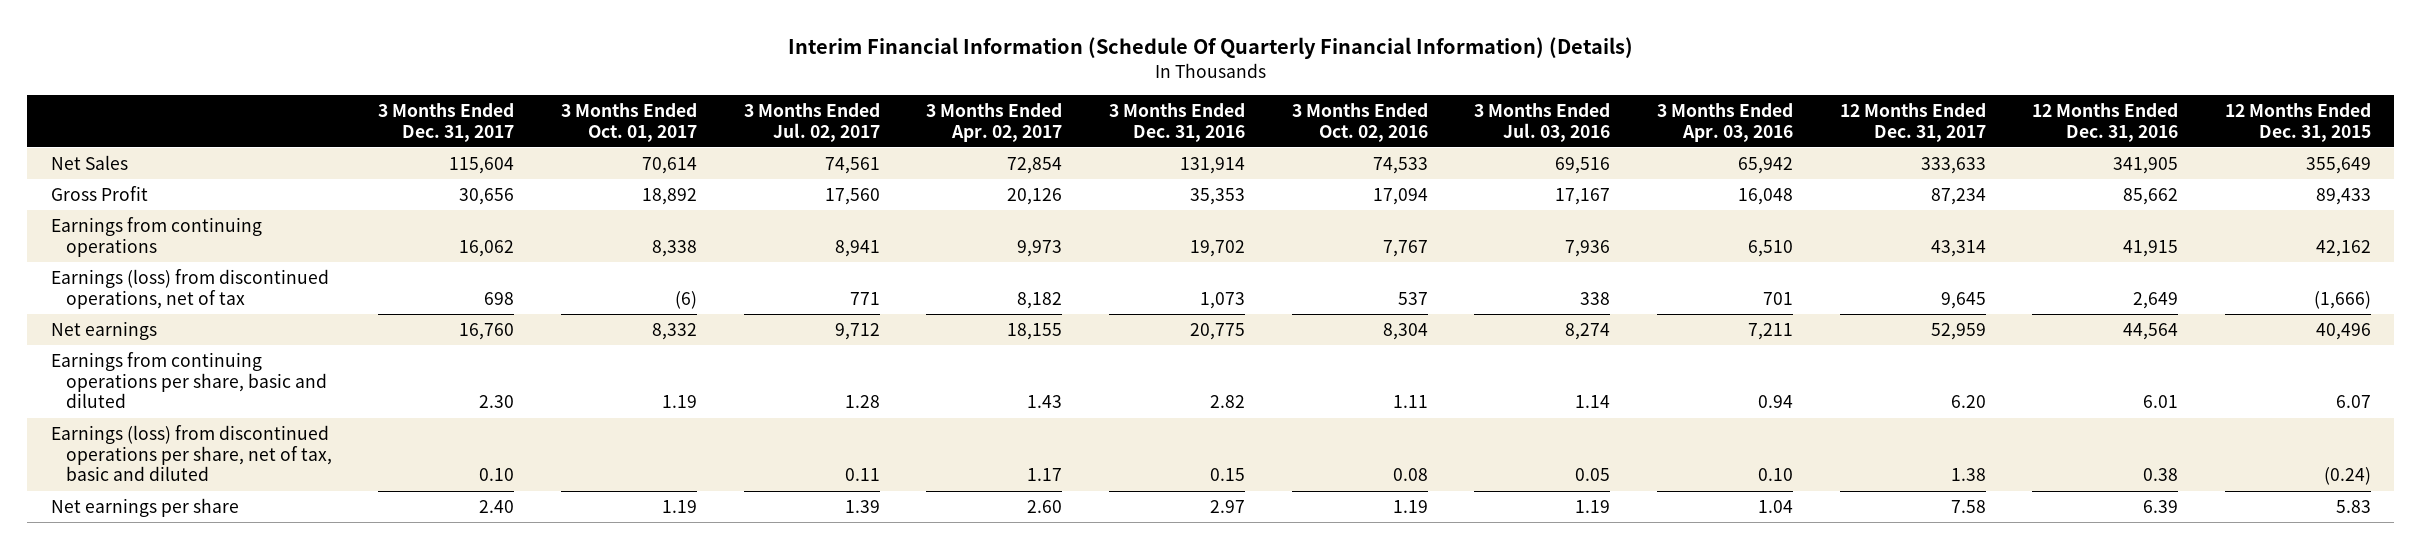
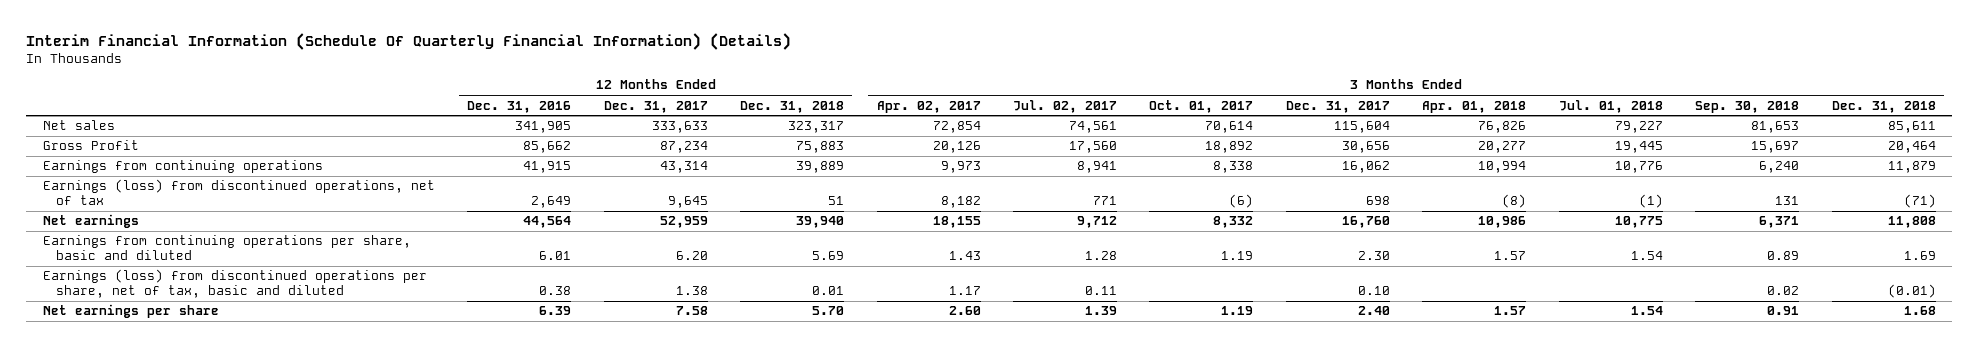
[1108,102,1245,142] 3 Months Ended Dec. 31, 2016 -> none
[1291,102,1428,142] 3 Months Ended Oct. 02, 2016 -> none
[1474,102,1611,142] 3 Months Ended Jul. 03, 2016 -> none
[1656,102,1793,142] 3 Months Ended Apr. 03, 2016 -> none
[2224,102,2371,142] 12 Months Ended Dec. 31, 2015 -> none
none -> [740,100,845,113] Dec. 31, 2018
none -> [1422,100,1527,113] Apr. 01, 2018
none -> [1558,99,1663,113] Jul. 01, 2018
none -> [1695,100,1800,113] Sep. 30, 2018
none -> [1831,100,1936,113] Dec. 31, 2018
[50,155,128,171] Net Sales -> [42,120,115,131] Net sales

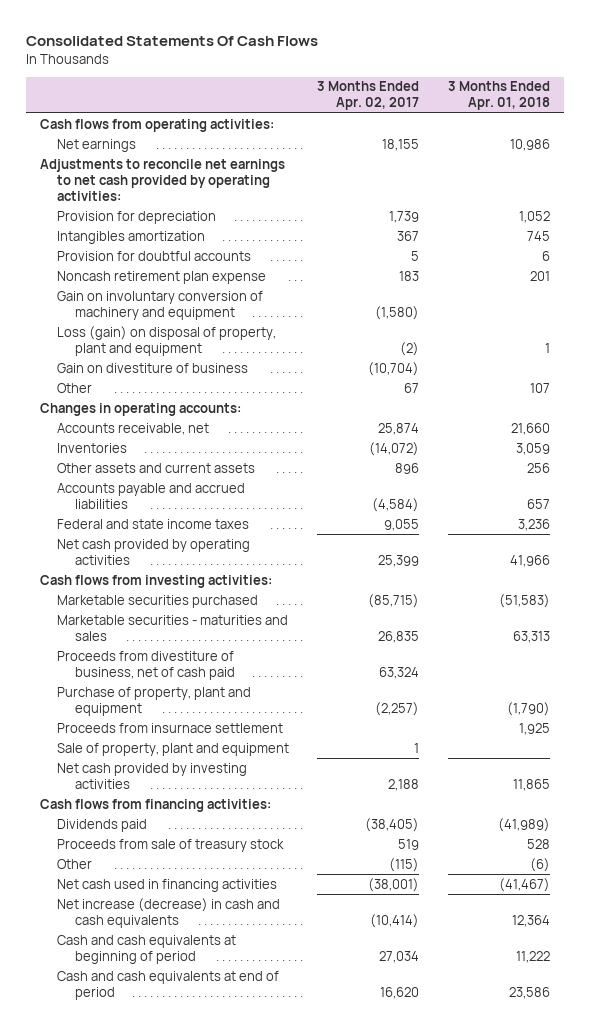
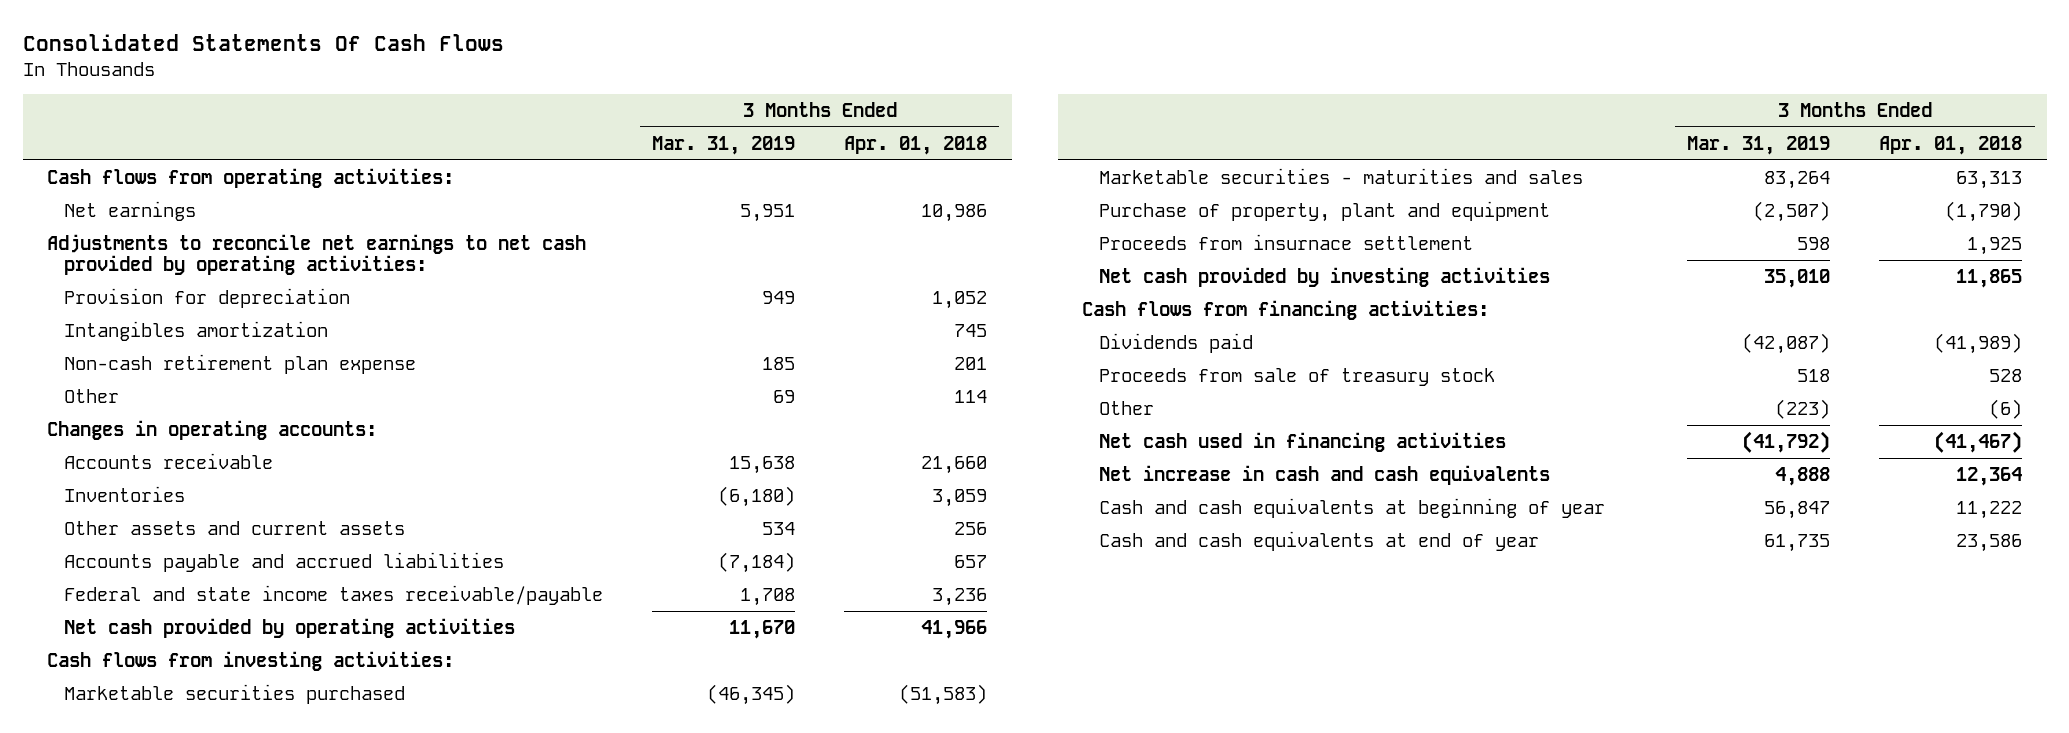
[317,81,420,111] 3 Months Ended Apr. 02, 2017 -> none
none -> [652,135,796,155] Mar. 31, 2019
[57,250,252,261] Provision for doubtful accounts -> none
[57,290,264,320] Gain on involuntary conversion of machinery and equipment -> none
[57,325,277,356] Loss (gain) on disposal of property, plant and equipment -> none
[57,362,249,373] Gain on divestiture of business -> none
[57,270,267,284] Noncash retirement plan expense -> [64,353,417,374] Non-cash retirement plan expense
[529,382,550,393] 107 -> [954,389,988,403] 114
[57,422,210,435] Accounts receivable, net -> [64,452,274,469] Accounts receivable
[57,518,250,529] Federal and state income taxes -> [64,584,604,605] Federal and state income taxes receivable/payable
[57,650,235,680] Proceeds from divestiture of business, net of cash paid -> none
[57,742,290,756] Sale of property, plant and equipment -> none
[57,897,281,928] Net increase (decrease) in cash and cash equivalents -> [1099,464,1551,485] Net increase in cash and cash equivalents
[57,934,237,964] Cash and cash equivalents at beginning of period -> [1099,497,1606,518] Cash and cash equivalents at beginning of year
[57,970,280,1000] Cash and cash equivalents at end of period -> [1099,530,1540,551] Cash and cash equivalents at end of year

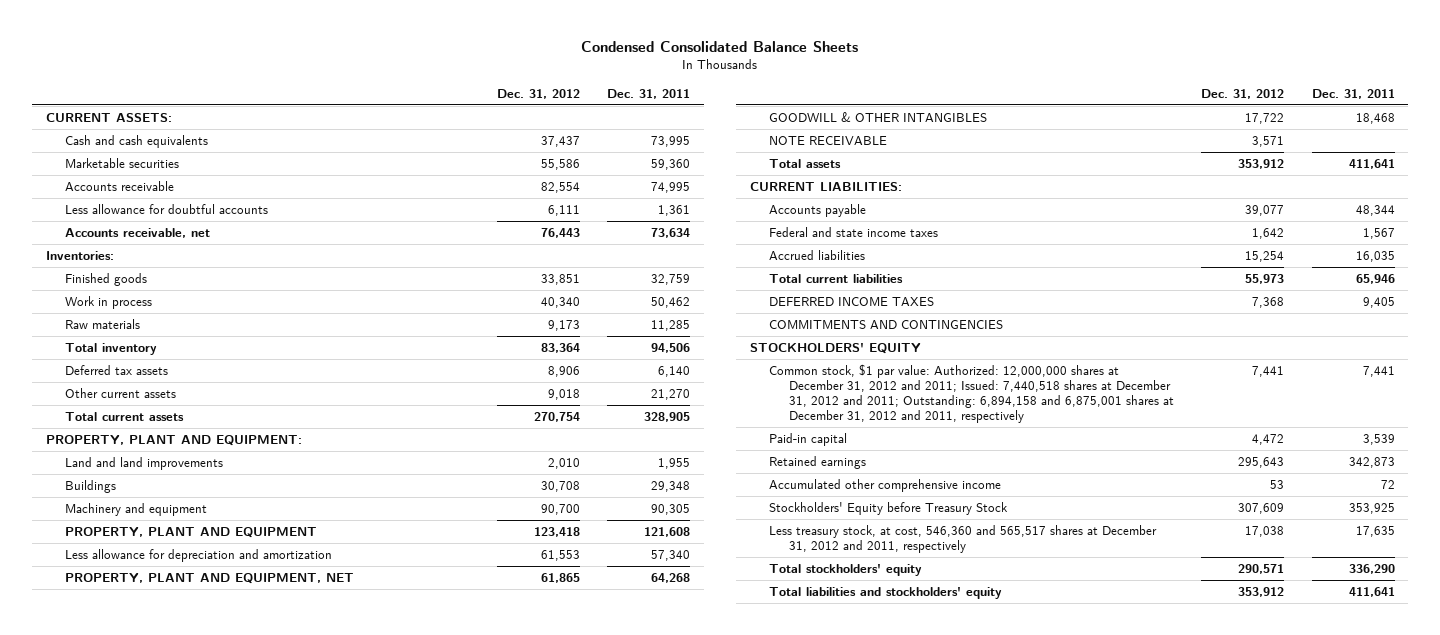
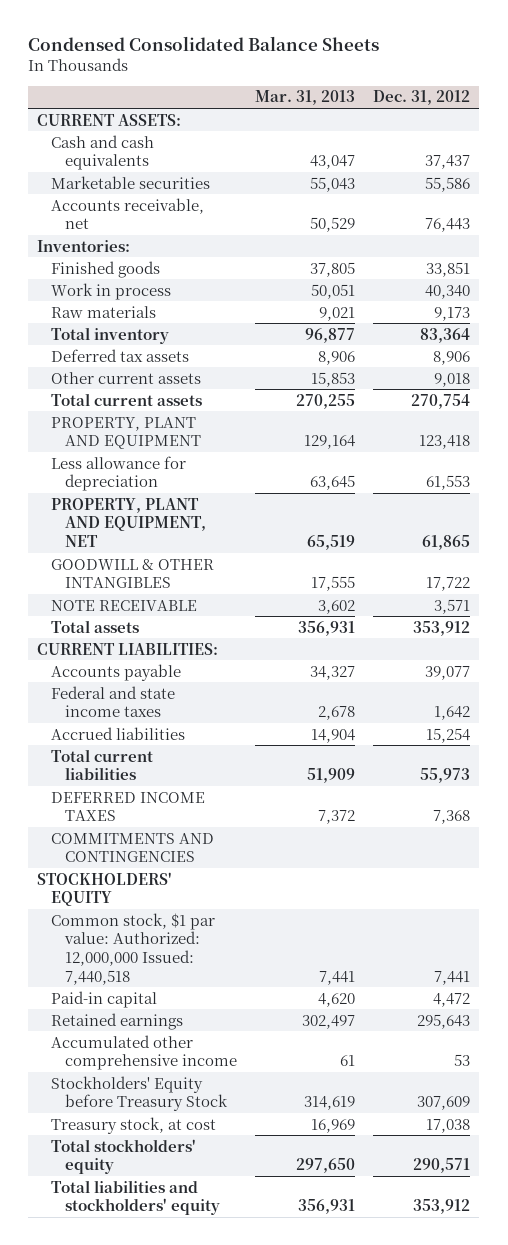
[607,88,691,99] Dec. 31, 2011 -> none
none -> [254,90,355,106] Mar. 31, 2013
[65,180,175,191] Accounts receivable -> none
[65,203,269,214] Less allowance for doubtful accounts -> none
[45,434,302,446] PROPERTY, PLANT AND EQUIPMENT: -> none
[65,456,224,470] Land and land improvements -> none
[65,479,117,493] Buildings -> none
[65,502,208,516] Machinery and equipment -> none
[65,548,333,562] Less allowance for depreciation and amortization -> [51,455,187,492] Less allowance for depreciation
[769,363,1175,424] Common stock, $1 par value: Authorized: 12,000,000 shares at December 31, 2012 and 2011; Issued: 7,440,518 shares at December 31, 2012 and 2011; Outstanding: 6,894,158 and 6,875,001 shares at December 31, 2012 and 2011, respectively -> [51,912,216,985] Common stock, $1 par value: Authorized: 12,000,000 Issued: 7,440,518
[769,524,1158,554] Less treasury stock, at cost, 546,360 and 565,517 shares at December 31, 2012 and 2011, respectively -> [51,1116,217,1134] Treasury stock, at cost

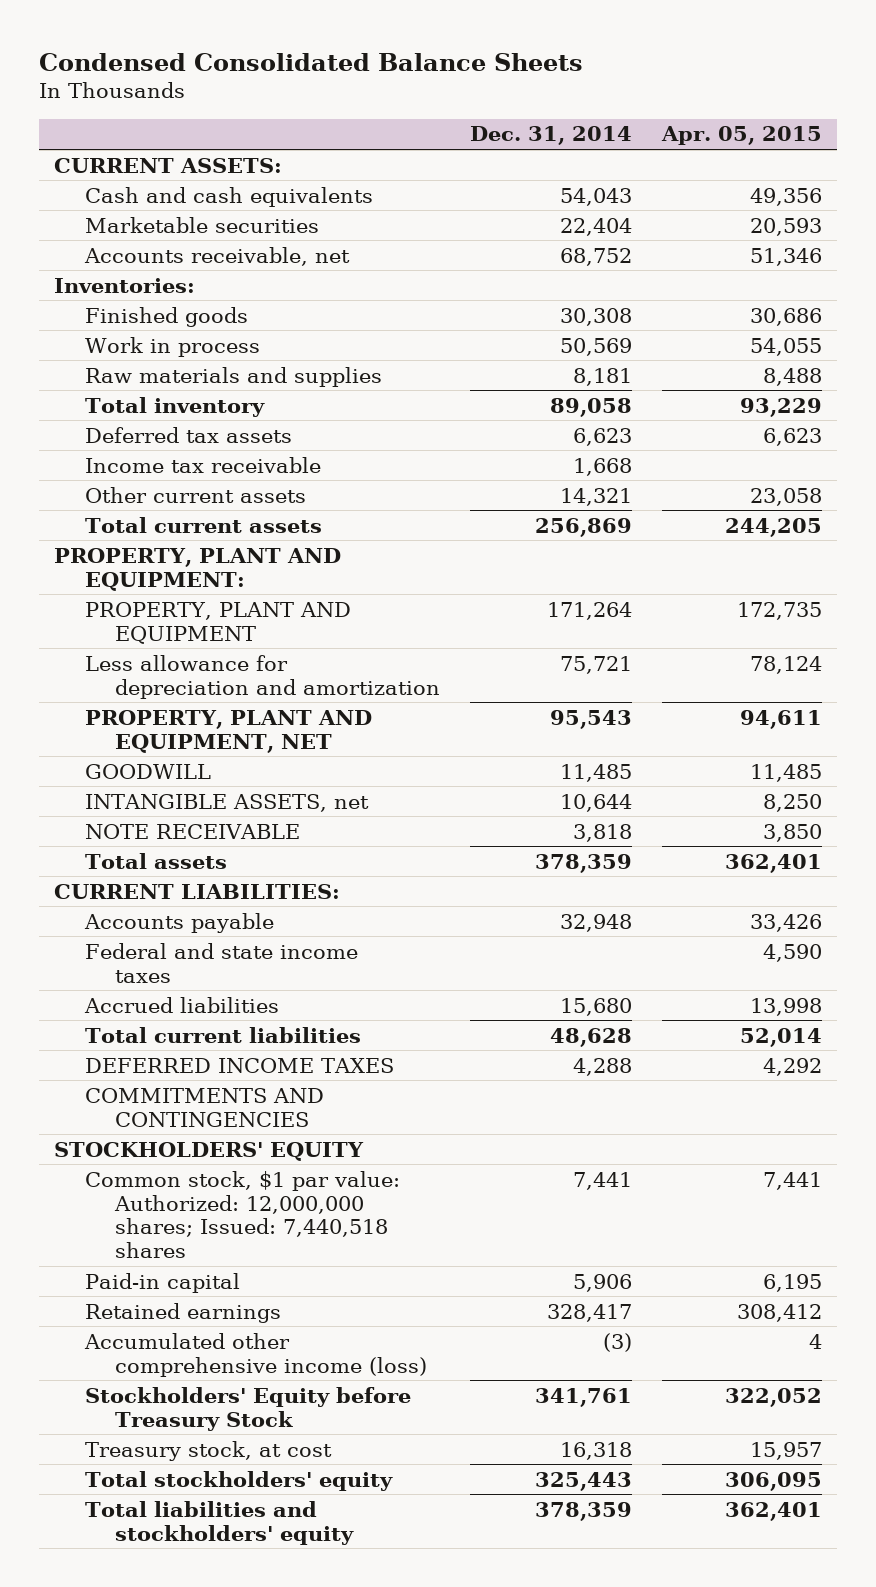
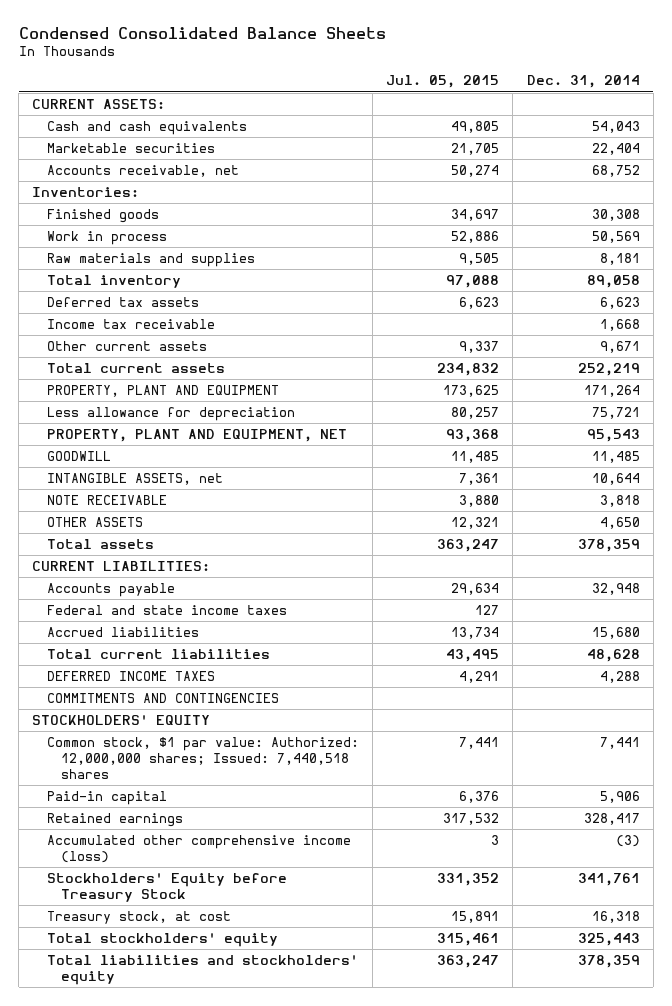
[660,126,822,146] Apr. 05, 2015 -> none
none -> [386,75,500,89] Jul. 05, 2015
[54,547,342,591] PROPERTY, PLANT AND EQUIPMENT: -> none
[559,487,632,506] 14,321 -> [599,340,640,353] 9,671
[534,517,632,537] 256,869 -> [577,362,640,376] 252,219
[84,654,441,699] Less allowance for depreciation and amortization -> [46,406,295,421] Less allowance for depreciation
none -> [46,516,143,527] OTHER ASSETS

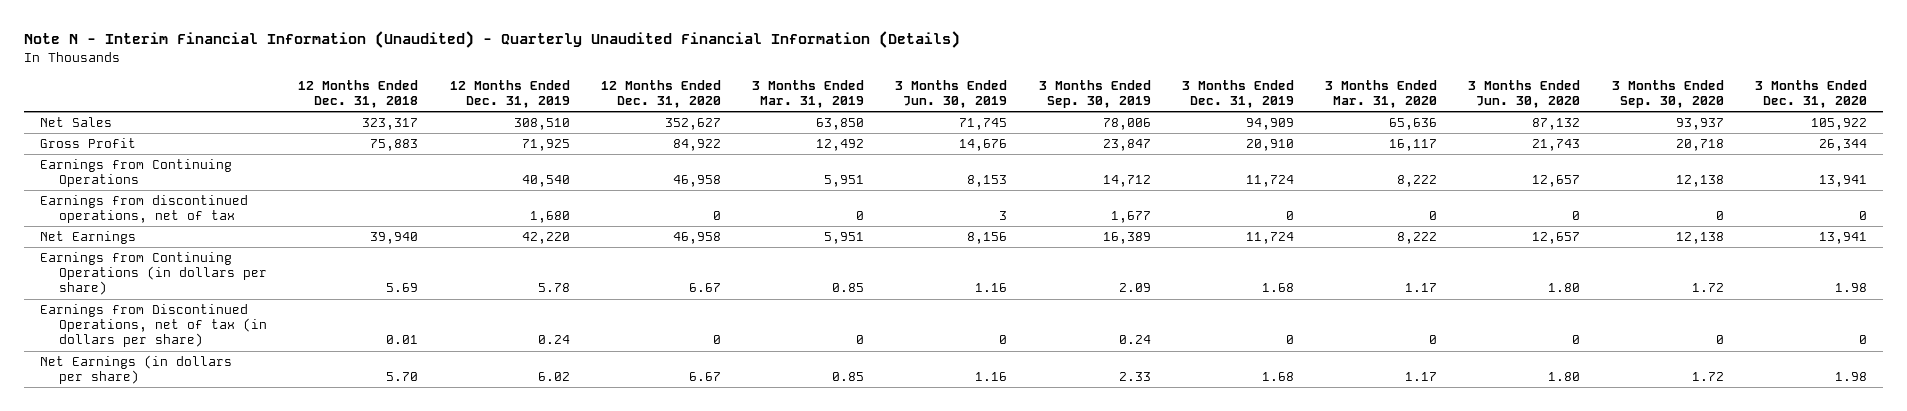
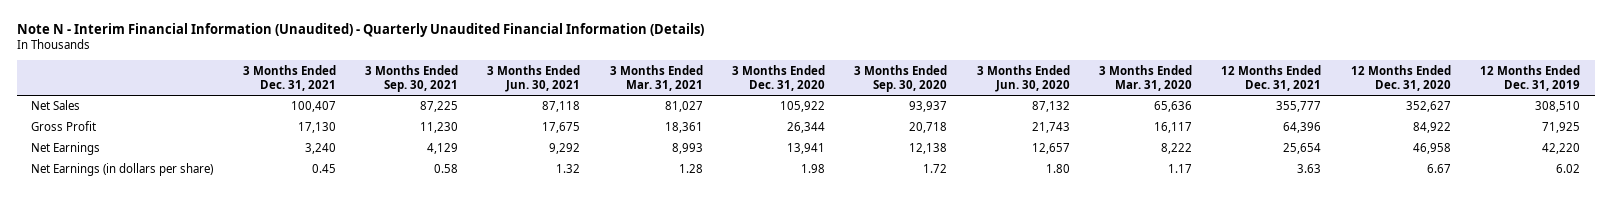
[298,80,419,109] 12 Months Ended Dec. 31, 2018 -> none
[752,80,865,109] 3 Months Ended Mar. 31, 2019 -> none
[895,80,1008,109] 3 Months Ended Jun. 30, 2019 -> none
[1038,80,1151,109] 3 Months Ended Sep. 30, 2019 -> none
[1181,80,1294,109] 3 Months Ended Dec. 31, 2019 -> none
none -> [242,64,336,92] 3 Months Ended Dec. 31, 2021
none -> [364,64,458,93] 3 Months Ended Sep. 30, 2021
none -> [487,64,581,93] 3 Months Ended Jun. 30, 2021
none -> [609,64,703,92] 3 Months Ended Mar. 31, 2021
none -> [1221,64,1322,92] 12 Months Ended Dec. 31, 2021
[40,159,233,188] Earnings from Continuing Operations -> none
[40,195,249,224] Earnings from discontinued operations, net of tax -> none
[40,252,268,296] Earnings from Continuing Operations (in dollars per share) -> none
[40,304,268,348] Earnings from Discontinued Operations, net of tax (in dollars per share) -> none

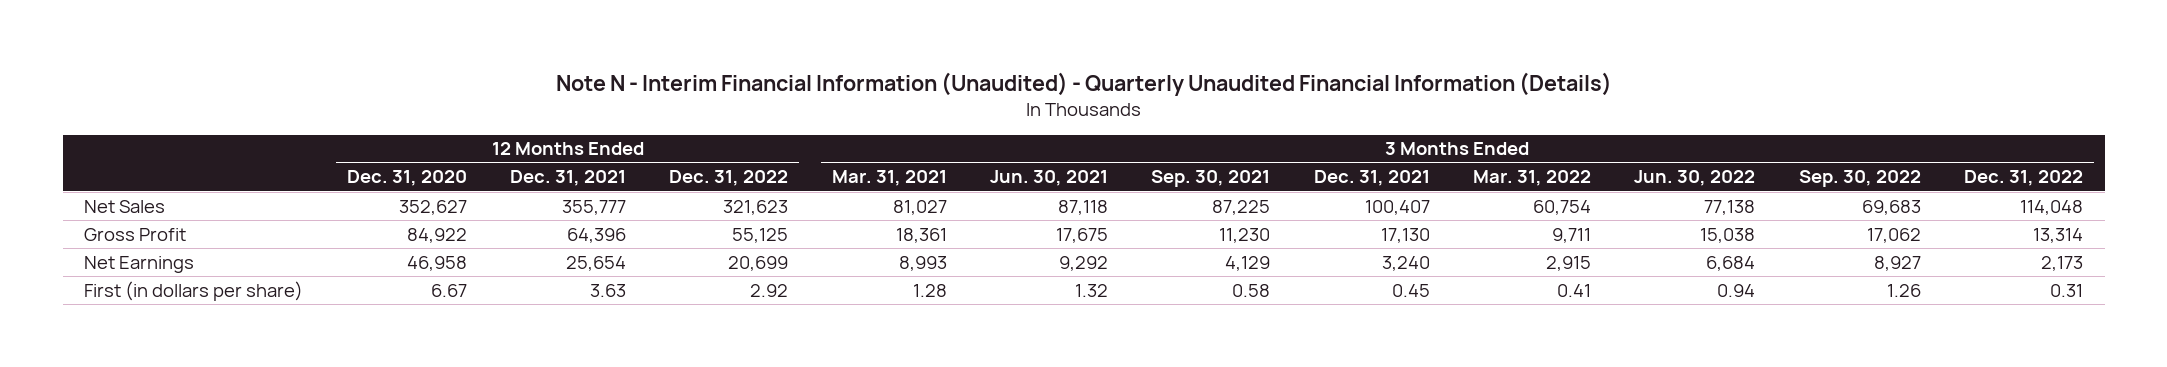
[732,64,826,92] 3 Months Ended Dec. 31, 2020 -> none
[854,64,948,93] 3 Months Ended Sep. 30, 2020 -> none
[976,64,1070,93] 3 Months Ended Jun. 30, 2020 -> none
[1099,64,1193,92] 3 Months Ended Mar. 31, 2020 -> none
[1480,64,1581,92] 12 Months Ended Dec. 31, 2019 -> none
none -> [669,170,789,187] Dec. 31, 2022
none -> [1473,170,1592,187] Mar. 31, 2022
none -> [1634,170,1756,187] Jun. 30, 2022
none -> [1798,170,1921,188] Sep. 30, 2022
none -> [1964,170,2084,187] Dec. 31, 2022
[31,163,214,177] Net Earnings (in dollars per share) -> [84,280,304,301] First (in dollars per share)

